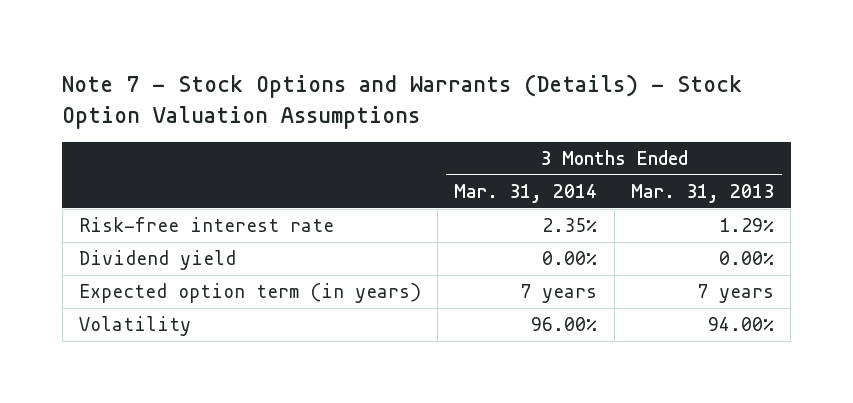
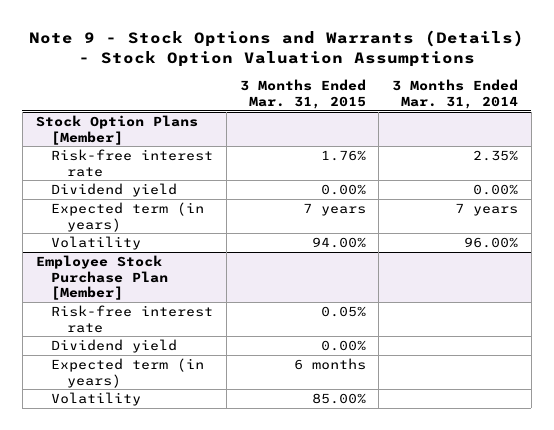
[62,74,743,129] Note 7 - Stock Options and Warrants (Details) - Stock Option Valuation Assumptions -> [28,29,524,67] Note 9 - Stock Options and Warrants (Details) - Stock Option Valuation Assumptions
[630,184,774,204] Mar. 31, 2013 -> none
none -> [239,79,366,109] 3 Months Ended Mar. 31, 2015
none -> [35,115,198,145] Stock Option Plans [Member]
[79,283,422,304] Expected option term (in years) -> [51,202,205,232] Expected term (in years)
none -> [35,255,169,301] Employee Stock Purchase Plan [Member]
none -> [51,305,214,333] Risk-free interest rate
none -> [51,339,178,354] Dividend yield
none -> [51,358,205,388] Expected term (in years)
none -> [51,392,142,407] Volatility

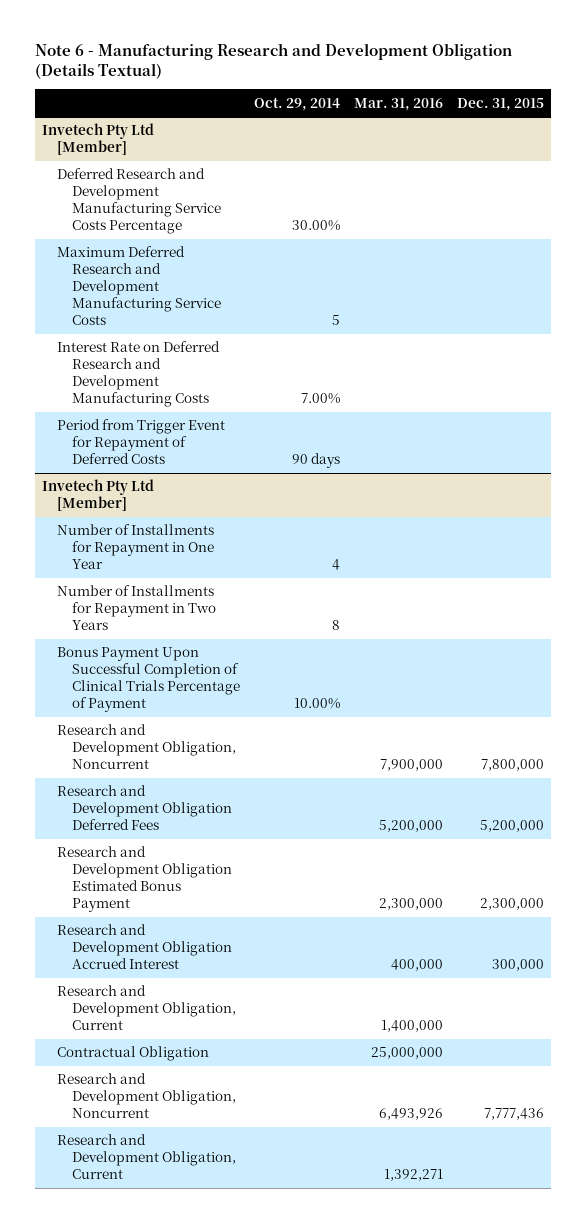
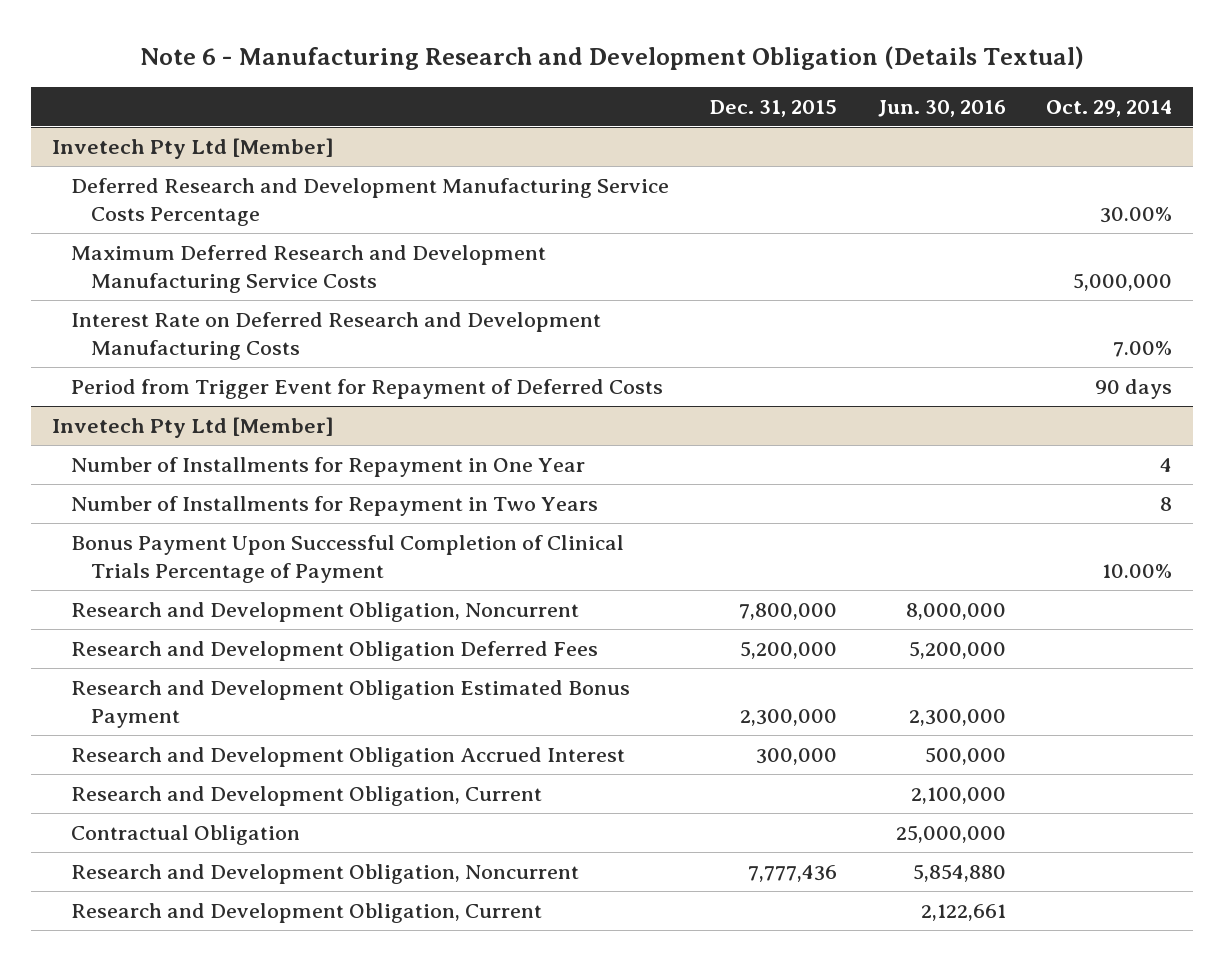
[353,97,443,111] Mar. 31, 2016 -> none
none -> [877,99,1006,117] Jun. 30, 2016
[331,315,340,326] 5 -> [1073,272,1173,291] 5,000,000

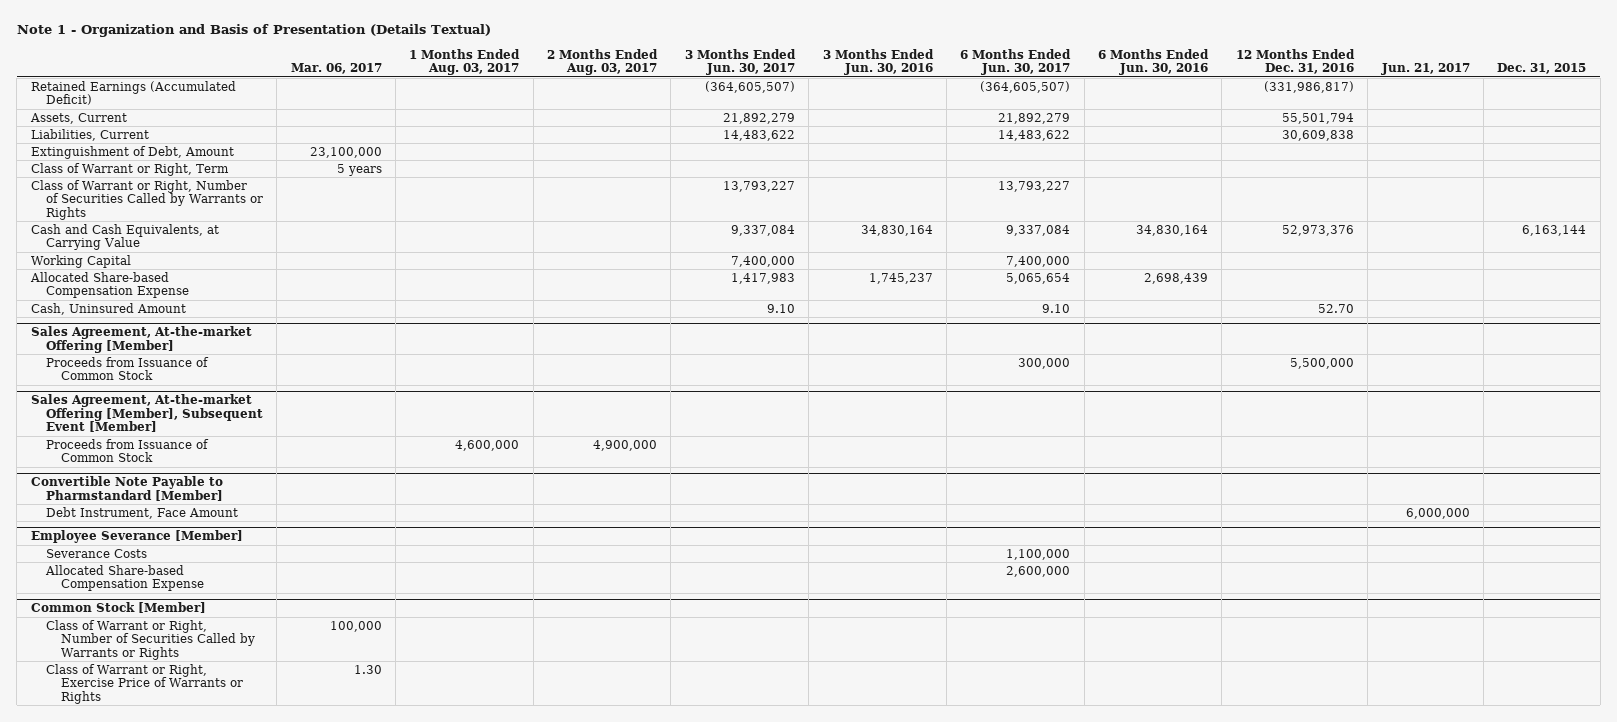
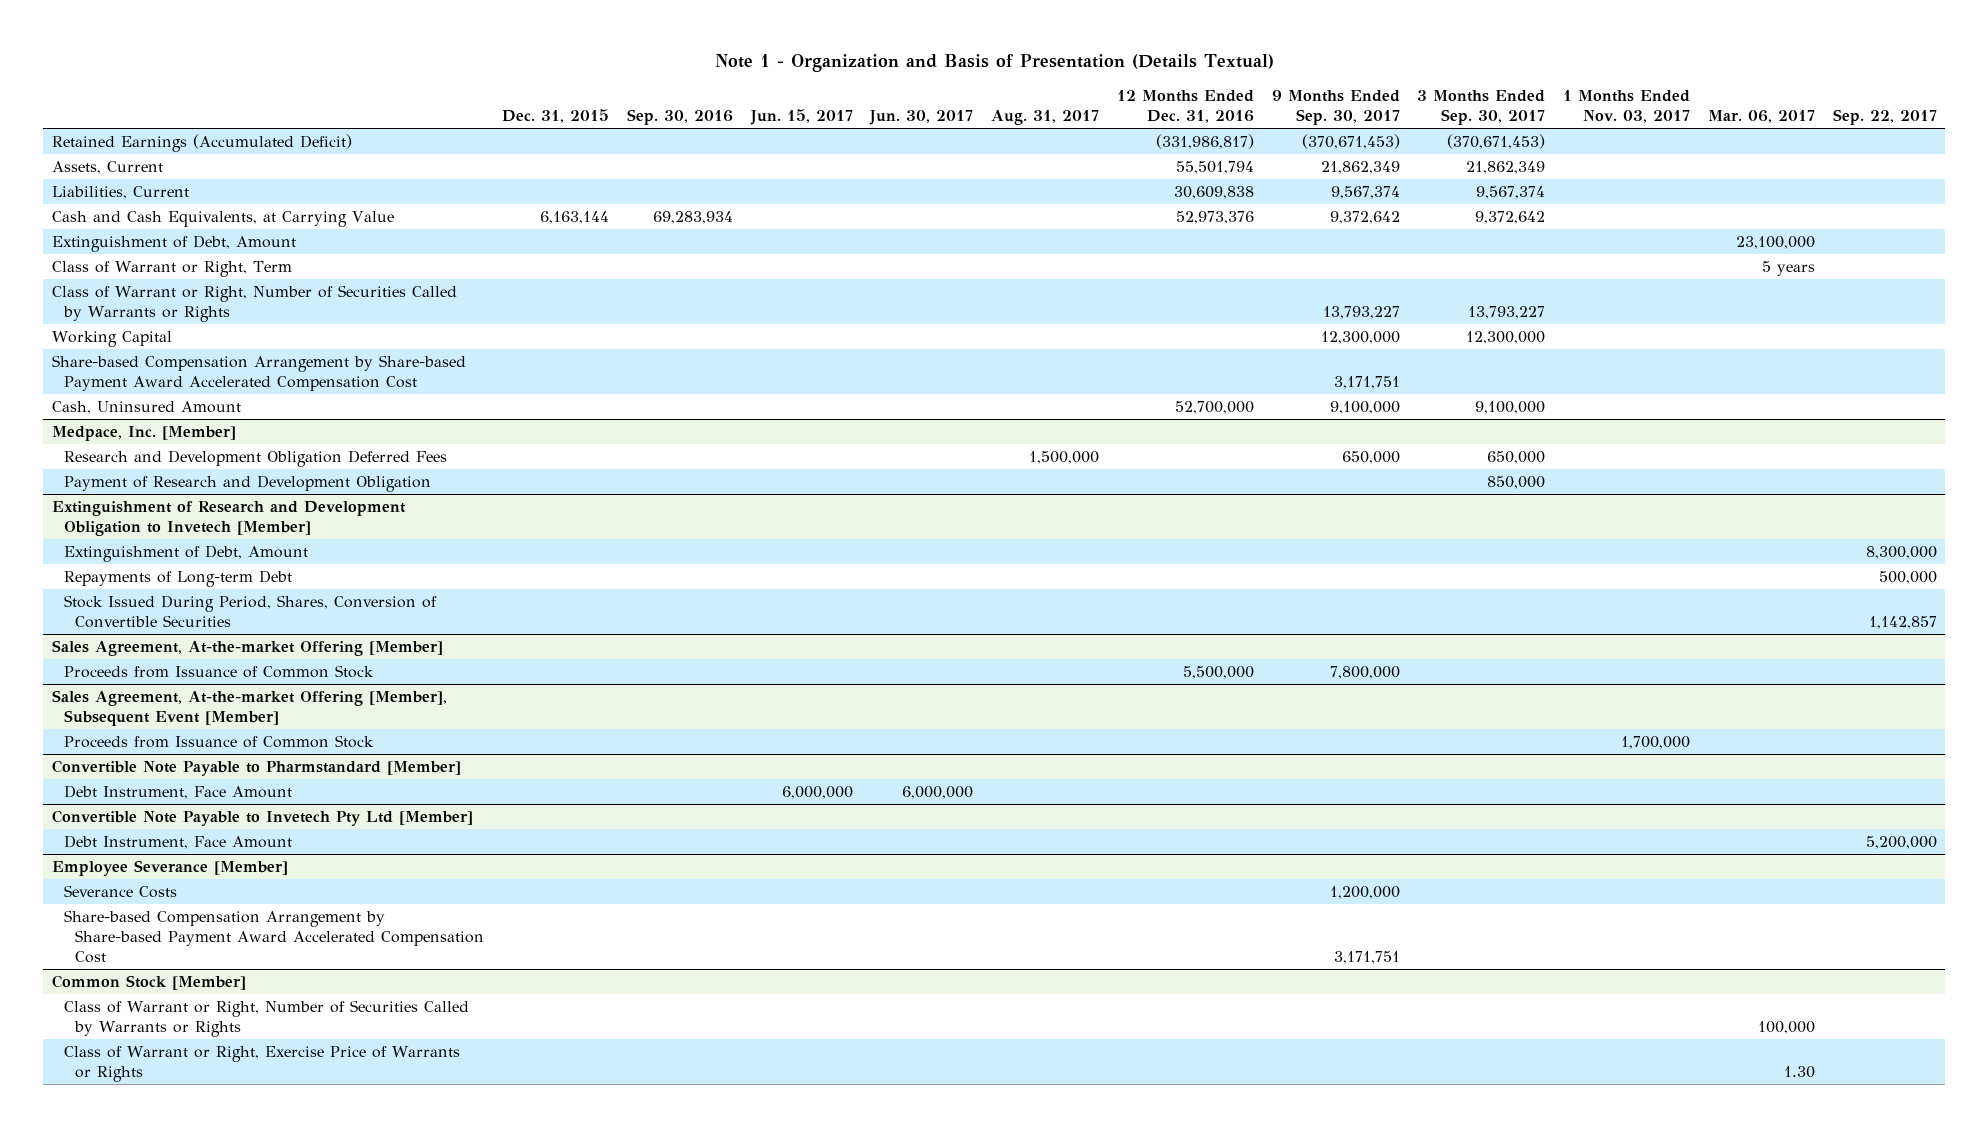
[409,48,521,76] 1 Months Ended Aug. 03, 2017 -> none
[547,48,659,76] 2 Months Ended Aug. 03, 2017 -> none
[684,48,796,76] 3 Months Ended Jun. 30, 2017 -> none
[822,48,934,76] 3 Months Ended Jun. 30, 2016 -> none
[960,48,1072,76] 6 Months Ended Jun. 30, 2017 -> none
[1098,48,1210,76] 6 Months Ended Jun. 30, 2016 -> none
[1380,63,1470,76] Jun. 21, 2017 -> none
none -> [626,109,733,126] Sep. 30, 2016
none -> [749,109,853,126] Jun. 15, 2017
none -> [869,110,974,126] Jun. 30, 2017
none -> [991,110,1100,126] Aug. 31, 2017
none -> [1271,90,1400,126] 9 Months Ended Sep. 30, 2017
none -> [1417,90,1546,126] 3 Months Ended Sep. 30, 2017
none -> [1563,90,1691,124] 1 Months Ended Nov. 03, 2017
none -> [1832,109,1937,126] Sep. 22, 2017
[30,223,219,251] Cash and Cash Equivalents, at Carrying Value -> [51,210,394,227] Cash and Cash Equivalents, at Carrying Value
[29,271,189,299] Allocated Share-based Compensation Expense -> none
none -> [51,354,466,392] Share-based Compensation Arrangement by Share-based Payment Award Accelerated Compensation Cost
[1317,303,1354,313] 52.70 -> [1174,400,1254,414] 52,700,000
none -> [51,425,236,441] Medpace, Inc. [Member]
none -> [63,449,447,467] Research and Development Obligation Deferred Fees
none -> [63,474,431,492] Payment of Research and Development Obligation
none -> [51,500,406,537] Extinguishment of Research and Development Obligation to Invetech [Member]
none -> [63,544,308,562] Extinguishment of Debt, Amount
none -> [63,569,292,587] Repayments of Long-term Debt
none -> [63,594,437,629] Stock Issued During Period, Shares, Conversion of Convertible Securities
none -> [51,809,473,826] Convertible Note Payable to Invetech Pty Ltd [Member]
none -> [63,834,292,849] Debt Instrument, Face Amount
[44,564,204,592] Allocated Share-based Compensation Expense -> none
none -> [63,909,485,964] Share-based Compensation Arrangement by Share-based Payment Award Accelerated Compensation Cost

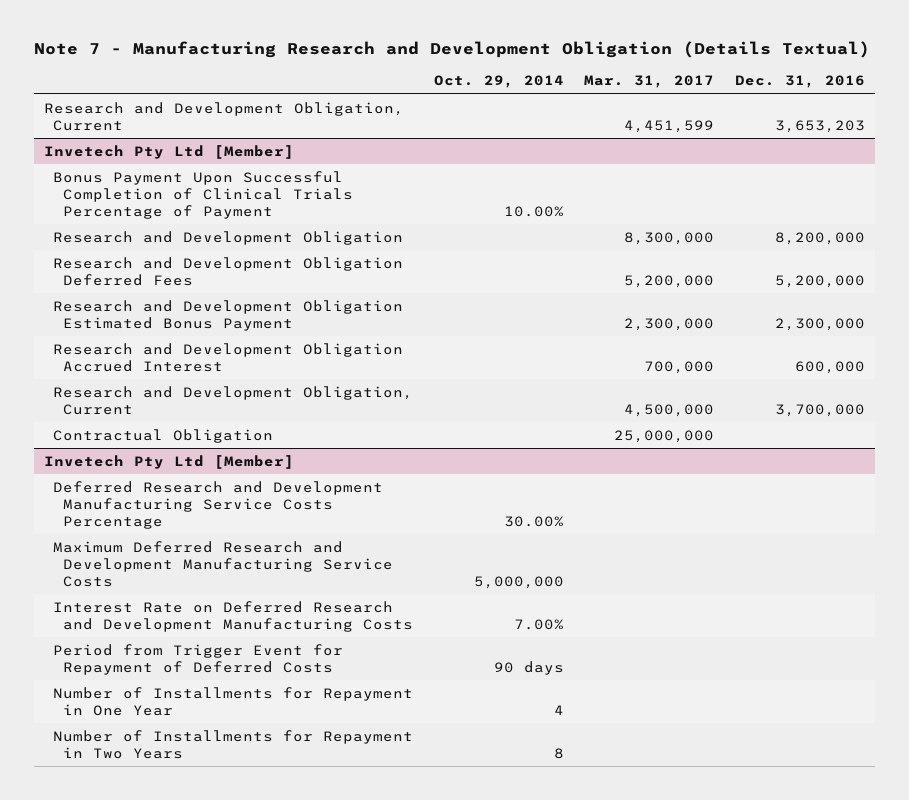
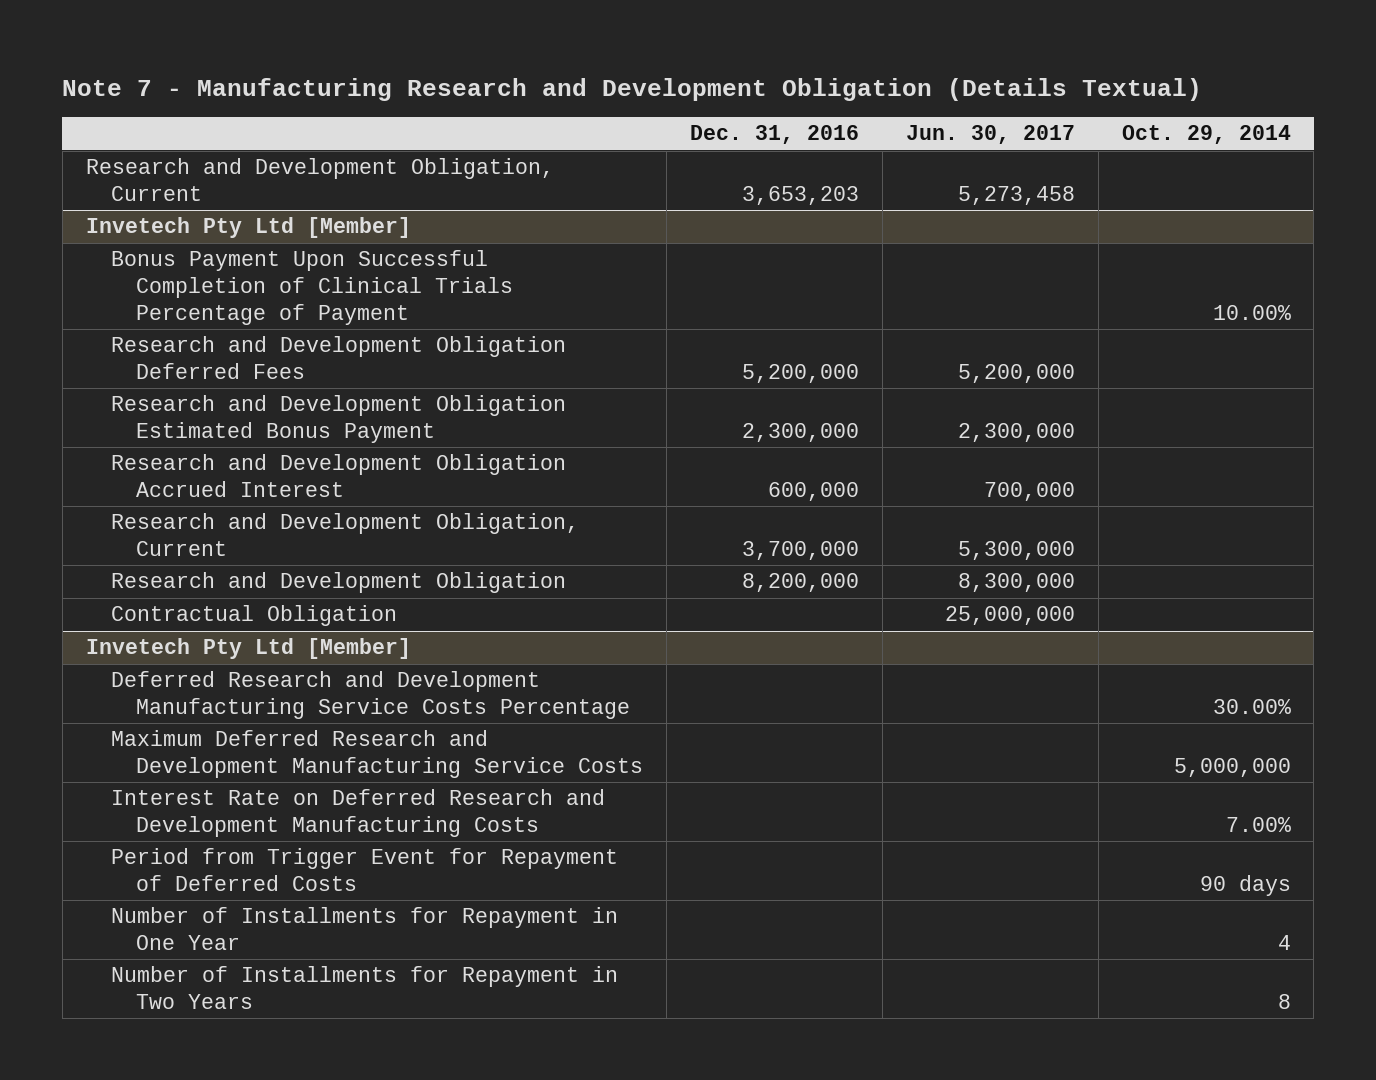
[584,75,715,89] Mar. 31, 2017 -> none
none -> [905,125,1075,145] Jun. 30, 2017
[53,230,404,245] Research and Development Obligation -> [110,572,566,594] Research and Development Obligation

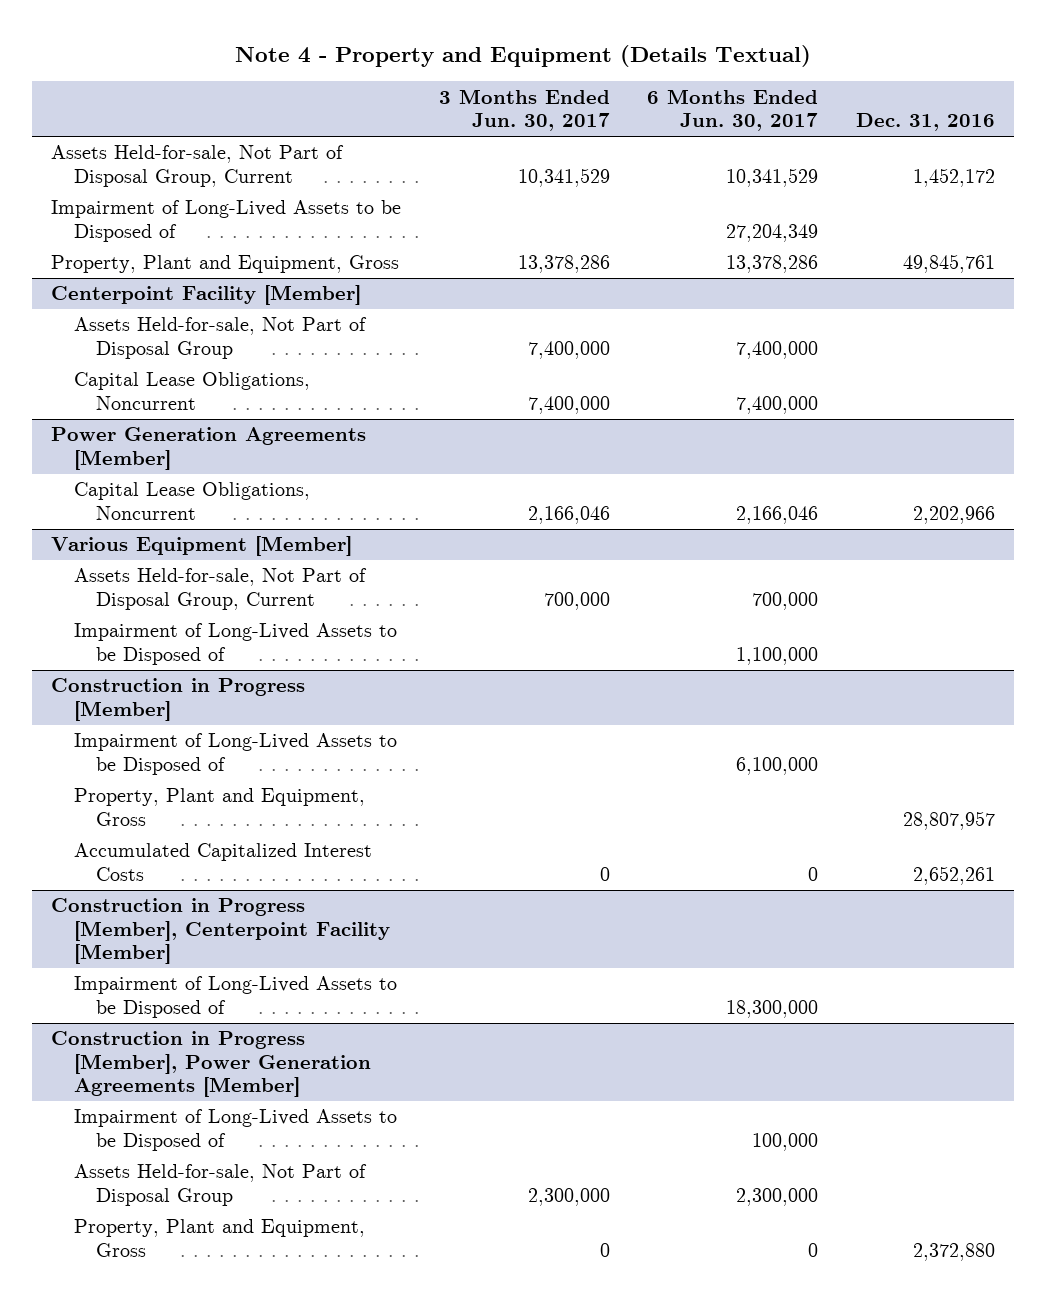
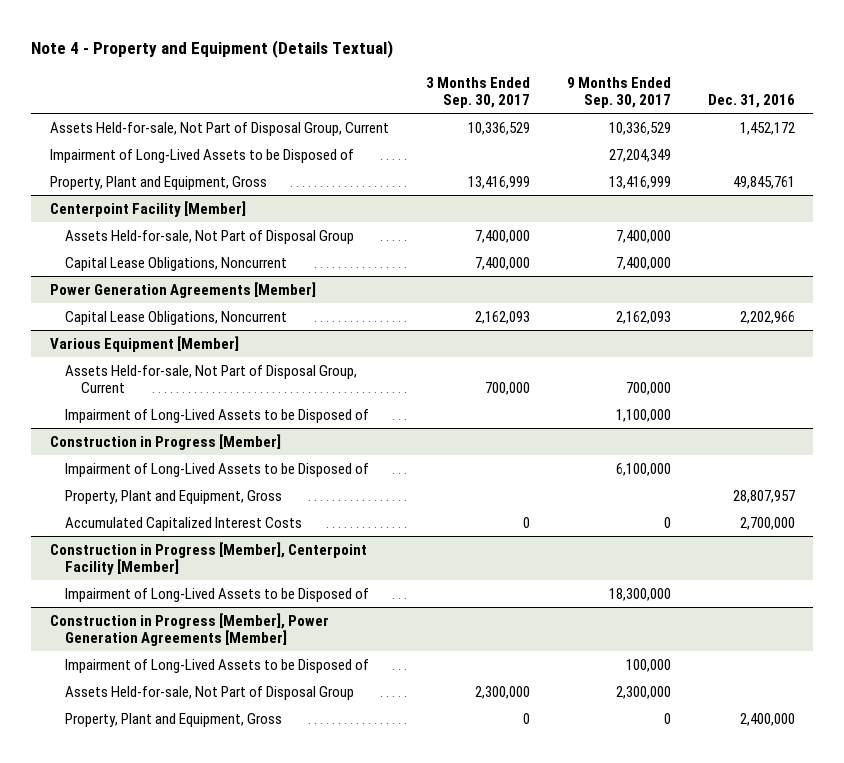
[438,88,610,132] 3 Months Ended Jun. 30, 2017 -> none
[647,88,819,132] 6 Months Ended Jun. 30, 2017 -> none
none -> [425,76,530,109] 3 Months Ended Sep. 30, 2017
none -> [566,76,671,109] 9 Months Ended Sep. 30, 2017
[912,865,995,885] 2,652,261 -> [739,516,795,530] 2,700,000
[912,1242,995,1261] 2,372,880 -> [739,712,795,726] 2,400,000

